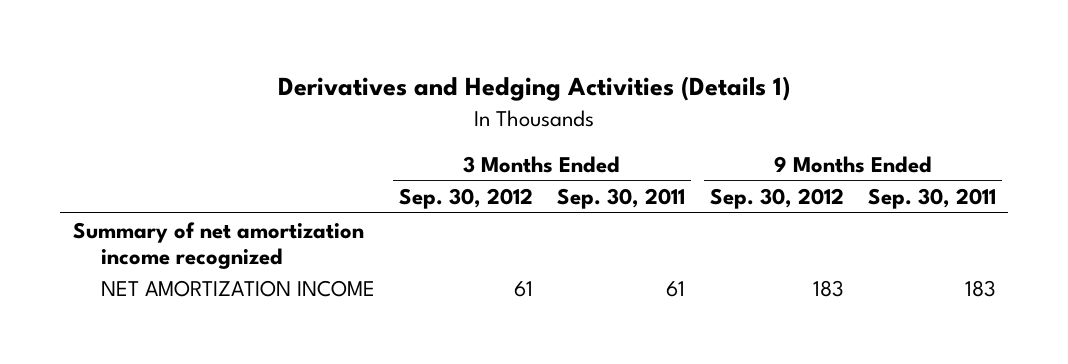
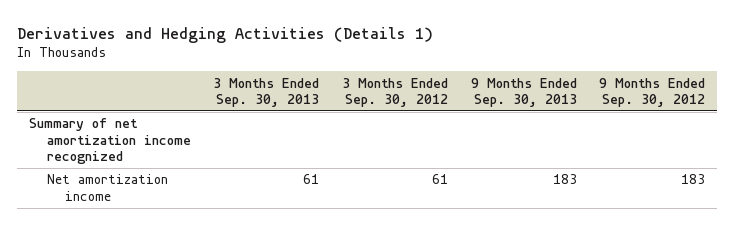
[557,188,686,210] Sep. 30, 2011 -> none
[867,188,996,210] Sep. 30, 2011 -> none
none -> [213,77,320,107] 3 Months Ended Sep. 30, 2013
none -> [470,77,577,107] 9 Months Ended Sep. 30, 2013
[101,279,376,297] NET AMORTIZATION INCOME -> [46,174,168,201] Net amortization income

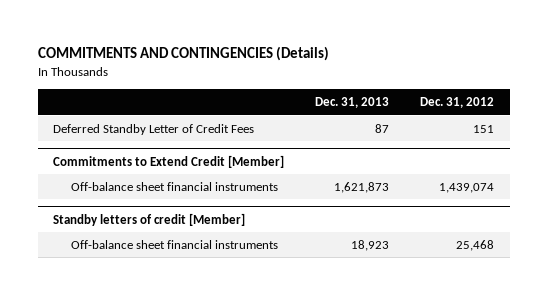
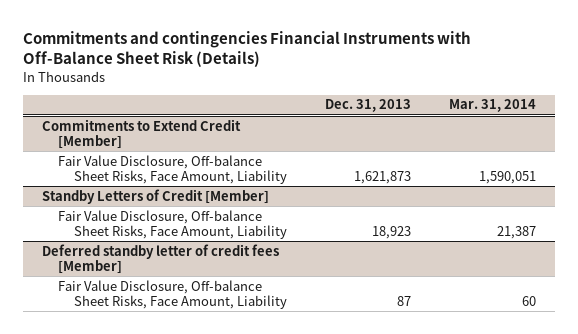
[37,46,329,62] COMMITMENTS AND CONTINGENCIES (Details) -> [23,30,472,68] Commitments and contingencies Financial Instruments with Off-Balance Sheet Risk (Details)
[420,97,495,109] Dec. 31, 2012 -> none
none -> [448,99,536,113] Mar. 31, 2014
[53,123,255,135] Deferred Standby Letter of Credit Fees -> none
[70,181,278,191] Off-balance sheet financial instruments -> [58,154,287,184] Fair Value Disclosure, Off-balance Sheet Risks, Face Amount, Liability
[53,212,246,226] Standby letters of credit [Member] -> [42,188,270,204] Standby Letters of Credit [Member]
[70,239,278,249] Off-balance sheet financial instruments -> [58,209,287,239] Fair Value Disclosure, Off-balance Sheet Risks, Face Amount, Liability
none -> [42,243,280,274] Deferred standby letter of credit fees [Member]
none -> [58,279,287,309] Fair Value Disclosure, Off-balance Sheet Risks, Face Amount, Liability

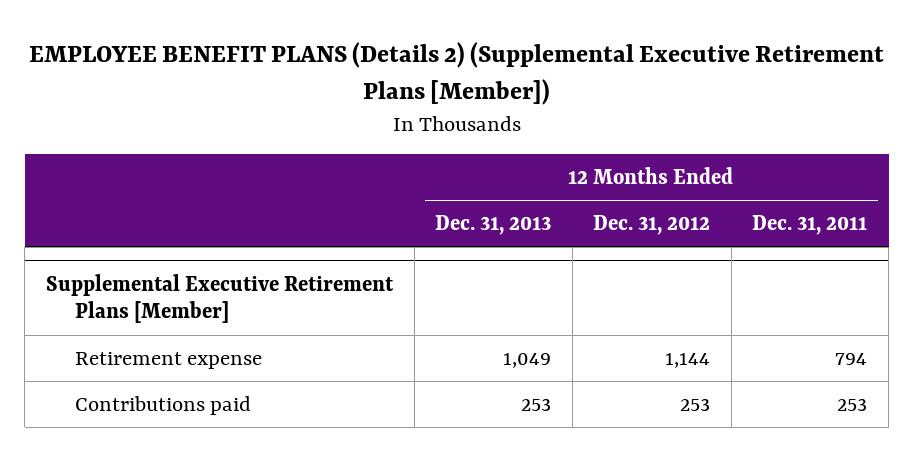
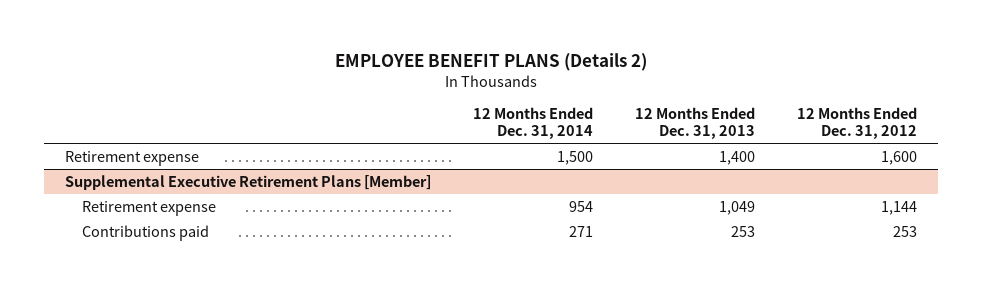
[28,41,884,105] EMPLOYEE BENEFIT PLANS (Details 2) (Supplemental Executive Retirement Plans [Member]) -> [335,52,648,71] EMPLOYEE BENEFIT PLANS (Details 2)
[752,215,868,236] Dec. 31, 2011 -> none
none -> [473,107,594,139] 12 Months Ended Dec. 31, 2014
none -> [65,150,200,166] Retirement expense

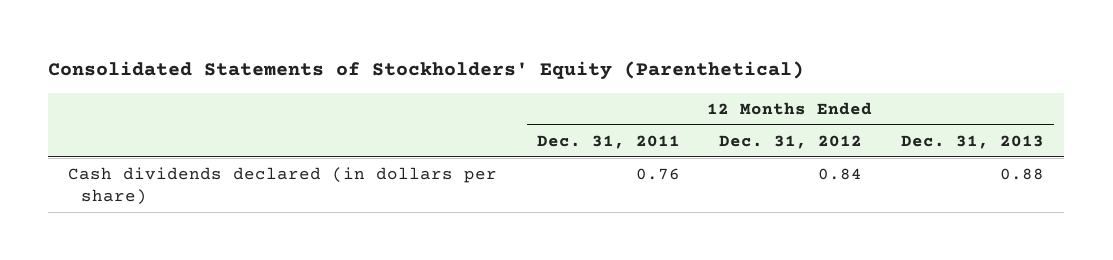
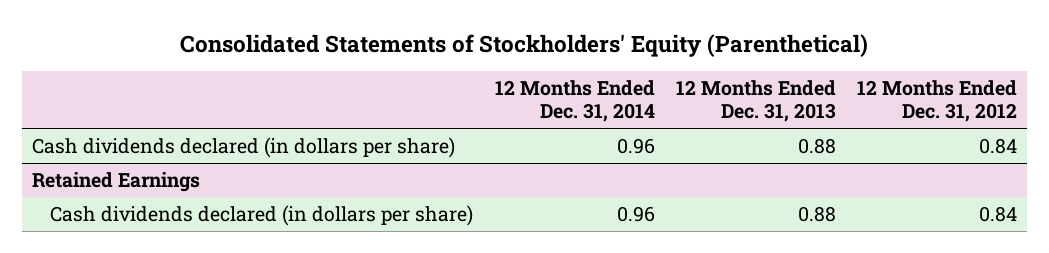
[536,134,680,149] Dec. 31, 2011 -> none
none -> [494,80,655,123] 12 Months Ended Dec. 31, 2014
none -> [32,172,201,193] Retained Earnings
none -> [50,205,474,227] Cash dividends declared (in dollars per share)

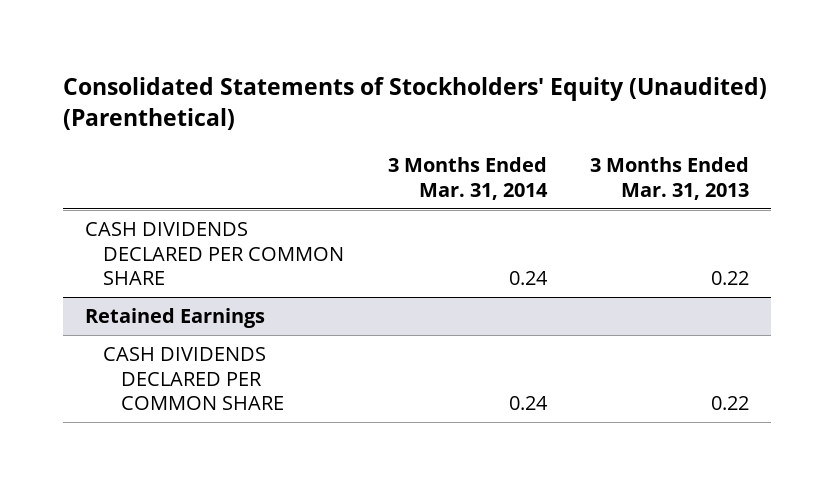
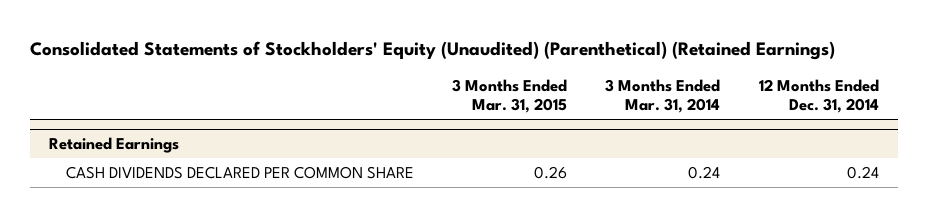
[63,76,768,131] Consolidated Statements of Stockholders' Equity (Unaudited) (Parenthetical) -> [29,40,835,60] Consolidated Statements of Stockholders' Equity (Unaudited) (Parenthetical) (Retained Earnings)
[590,157,750,200] 3 Months Ended Mar. 31, 2013 -> none
none -> [452,79,568,114] 3 Months Ended Mar. 31, 2015
none -> [758,79,879,114] 12 Months Ended Dec. 31, 2014
[85,221,345,286] CASH DIVIDENDS DECLARED PER COMMON SHARE -> none

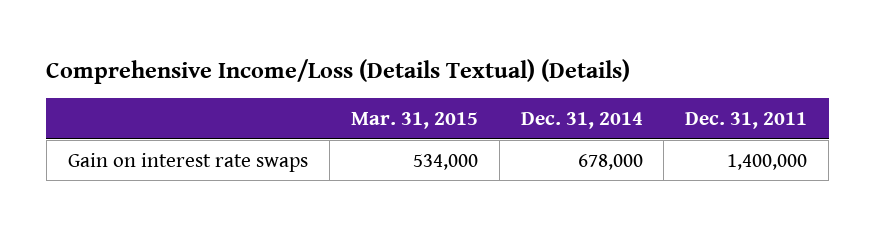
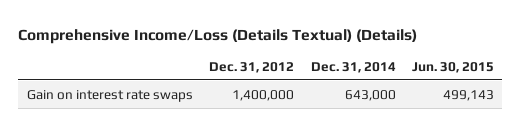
[350,112,478,130] Mar. 31, 2015 -> none
[685,112,808,130] Dec. 31, 2011 -> none
none -> [209,61,295,73] Dec. 31, 2012
none -> [412,61,495,73] Jun. 30, 2015
[577,153,643,170] 678,000 -> [344,89,396,101] 643,000

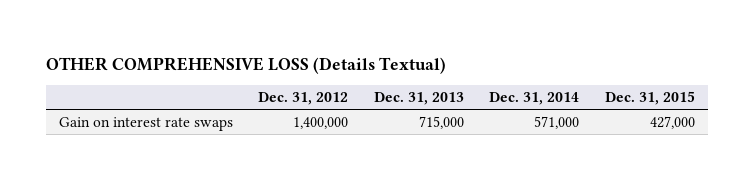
[18,28,418,44] Comprehensive Income/Loss (Details Textual) (Details) -> [46,56,447,74] OTHER COMPREHENSIVE LOSS (Details Textual)
[412,61,495,73] Jun. 30, 2015 -> none
none -> [373,92,464,106] Dec. 31, 2013
none -> [604,91,695,106] Dec. 31, 2015
[344,89,396,101] 643,000 -> [534,116,580,130] 571,000

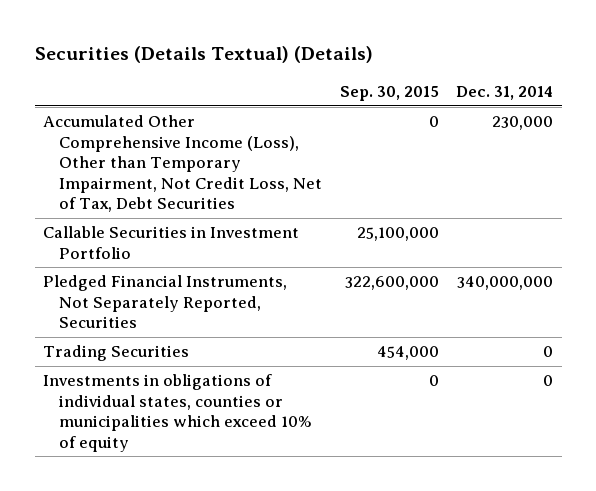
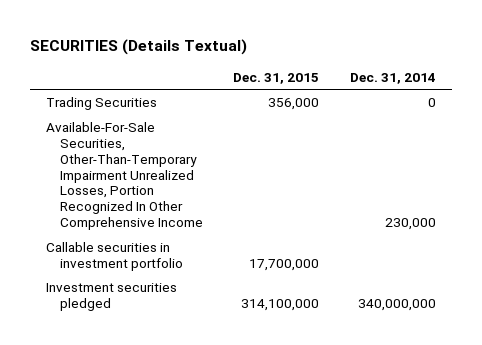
[34,46,373,64] Securities (Details Textual) (Details) -> [30,39,248,56] SECURITIES (Details Textual)
[339,86,439,102] Sep. 30, 2015 -> none
none -> [233,72,320,84] Dec. 31, 2015
[43,115,323,213] Accumulated Other Comprehensive Income (Loss), Other than Temporary Impairment, Not Credit Loss, Net of Tax, Debt Securities -> none
[43,226,300,259] Callable Securities in Investment Portfolio -> none
[43,275,288,329] Pledged Financial Instruments, Not Separately Reported, Securities -> none
[43,374,313,452] Investments in obligations of individual states, counties or municipalities which exceed 10% of equity -> none
none -> [45,122,203,231] Available-For-Sale Securities, Other-Than-Temporary Impairment Unrealized Losses, Portion Recognized In Other Comprehensive Income
none -> [45,242,183,271] Callable securities in investment portfolio
none -> [45,283,177,311] Investment securities pledged

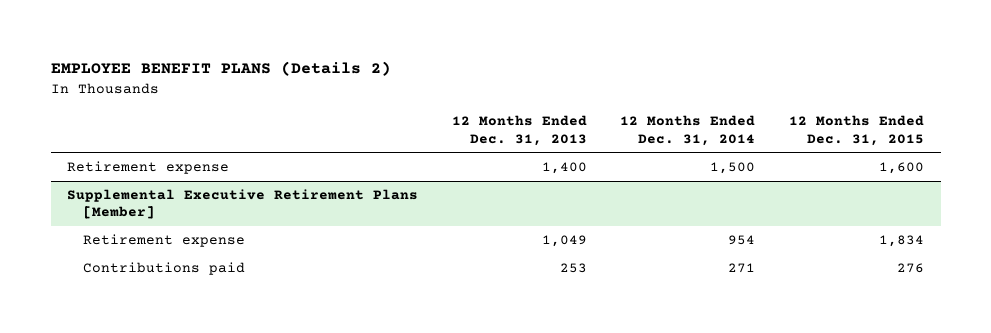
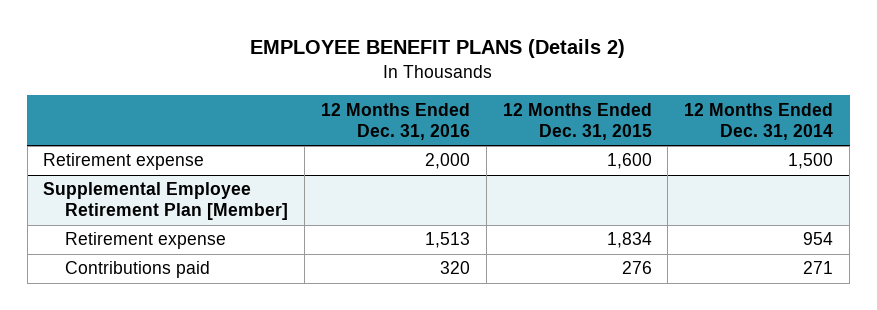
[451,115,587,146] 12 Months Ended Dec. 31, 2013 -> none
none -> [320,102,470,140] 12 Months Ended Dec. 31, 2016
[67,189,419,220] Supplemental Executive Retirement Plans [Member] -> [43,182,288,221] Supplemental Employee Retirement Plan [Member]

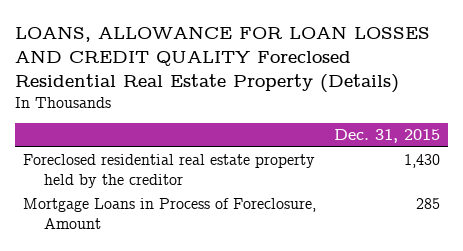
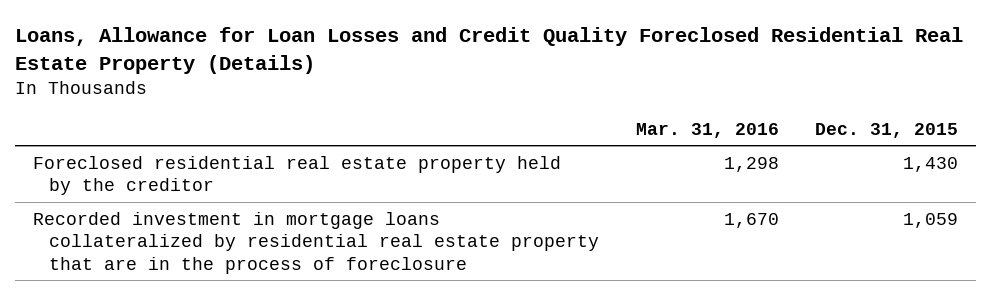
[14,25,430,93] LOANS, ALLOWANCE FOR LOAN LOSSES AND CREDIT QUALITY Foreclosed Residential Real Estate Property (Details) -> [14,27,963,75] Loans, Allowance for Loan Losses and Credit Quality Foreclosed Residential Real Estate Property (Details)
none -> [635,122,779,138] Mar. 31, 2016
[23,198,317,230] Mortgage Loans in Process of Foreclosure, Amount -> [32,211,600,274] Recorded investment in mortgage loans collateralized by residential real estate property that are in the process of foreclosure
[415,198,440,210] 285 -> [903,212,959,228] 1,059

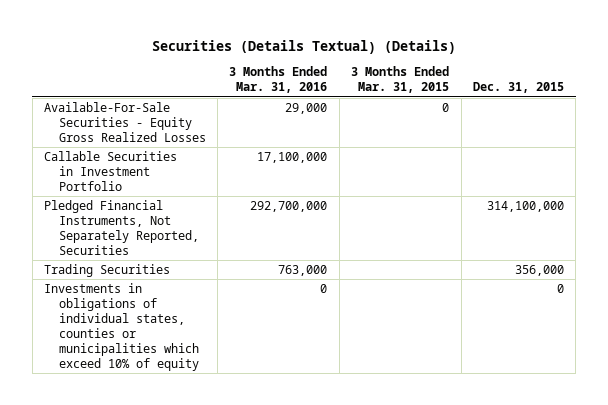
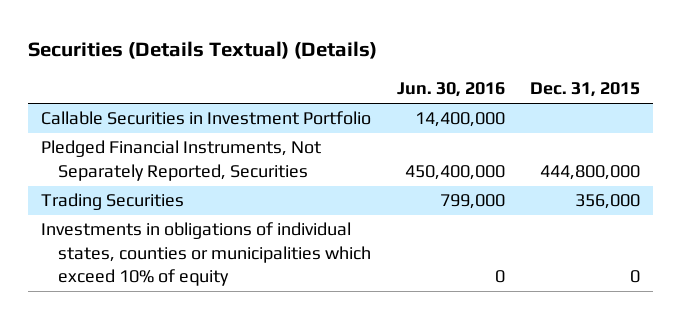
[229,66,328,94] 3 Months Ended Mar. 31, 2016 -> none
[351,66,450,94] 3 Months Ended Mar. 31, 2015 -> none
none -> [396,82,505,98] Jun. 30, 2016
[44,101,206,142] Available-For-Sale Securities - Equity Gross Realized Losses -> none
[486,200,564,212] 314,100,000 -> [540,164,641,180] 444,800,000

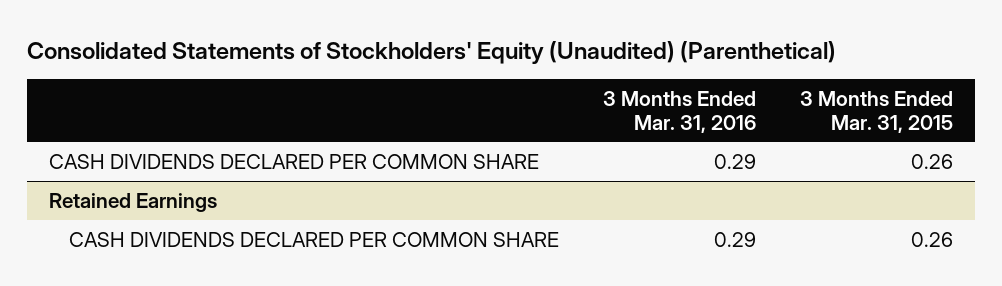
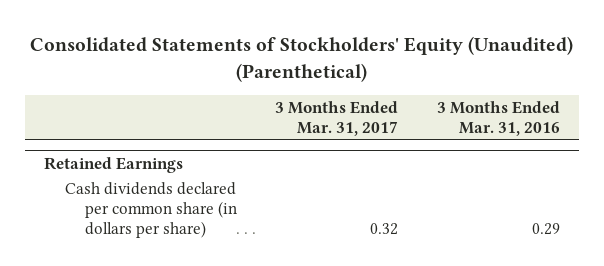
[800,90,954,133] 3 Months Ended Mar. 31, 2015 -> none
none -> [275,100,399,136] 3 Months Ended Mar. 31, 2017
[49,153,540,169] CASH DIVIDENDS DECLARED PER COMMON SHARE -> none
[69,231,560,247] CASH DIVIDENDS DECLARED PER COMMON SHARE -> [64,182,237,238] Cash dividends declared per common share (in dollars per share)

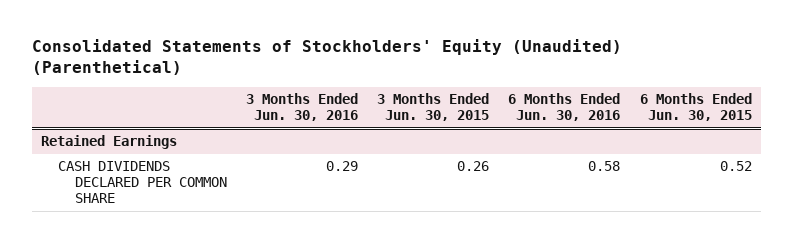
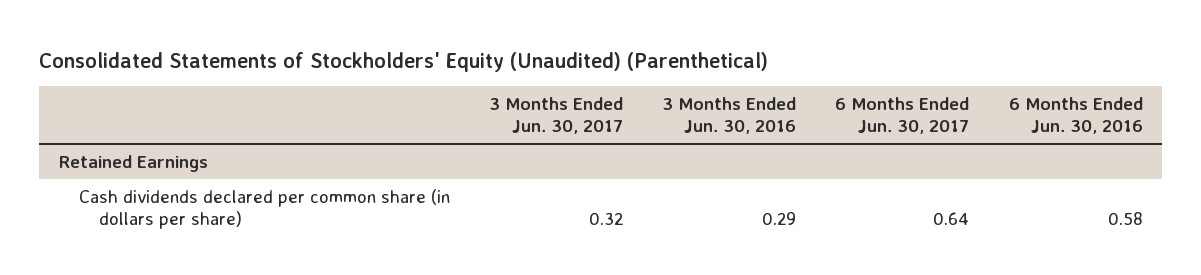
[377,93,490,122] 3 Months Ended Jun. 30, 2015 -> none
[639,93,752,122] 6 Months Ended Jun. 30, 2015 -> none
none -> [489,96,624,135] 3 Months Ended Jun. 30, 2017
none -> [835,96,970,135] 6 Months Ended Jun. 30, 2017
[57,161,227,204] CASH DIVIDENDS DECLARED PER COMMON SHARE -> [79,188,451,230] Cash dividends declared per common share (in dollars per share)

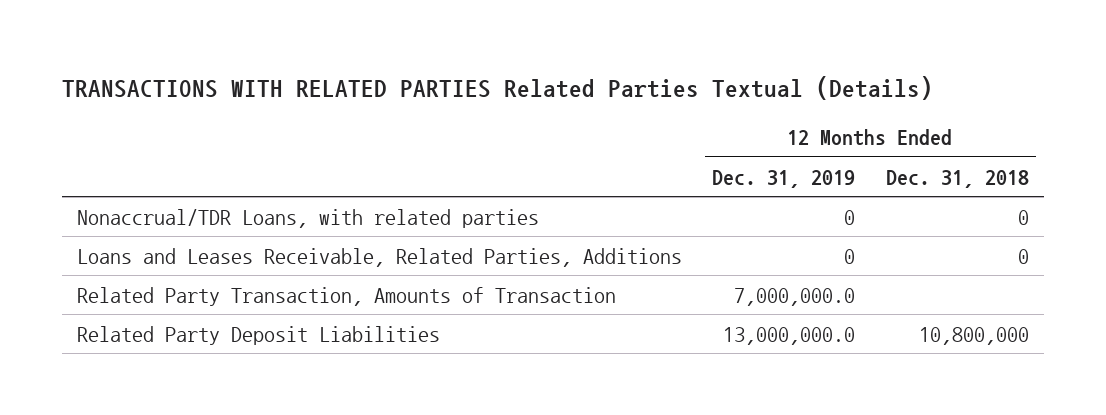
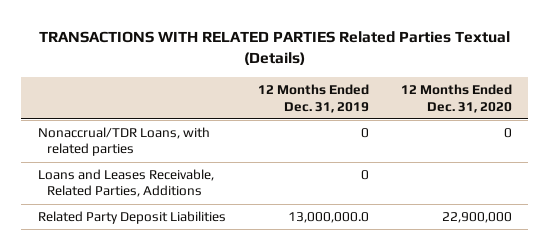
[885,169,1029,188] Dec. 31, 2018 -> none
none -> [400,83,512,113] 12 Months Ended Dec. 31, 2020
[76,286,616,306] Related Party Transaction, Amounts of Transaction -> none

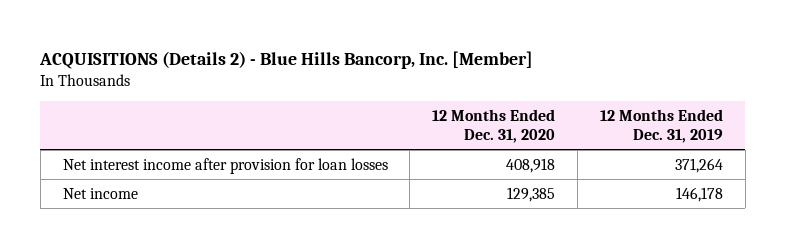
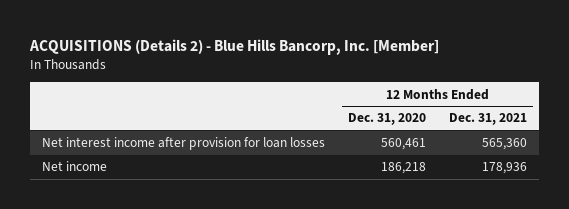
[599,108,723,144] 12 Months Ended Dec. 31, 2019 -> none
none -> [449,113,528,126] Dec. 31, 2021
[506,157,556,173] 408,918 -> [381,138,427,151] 560,461
[507,186,556,202] 129,385 -> [381,162,427,175] 186,218

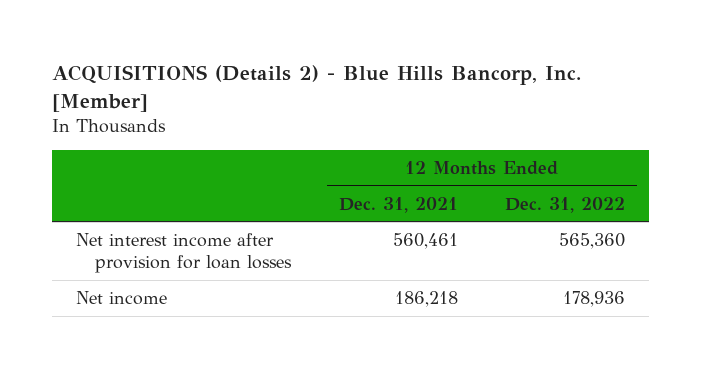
[348,113,427,126] Dec. 31, 2020 -> none
none -> [505,196,626,213] Dec. 31, 2022
[482,138,528,151] 565,360 -> [392,233,458,250] 560,461
[482,162,528,175] 178,936 -> [394,291,458,308] 186,218

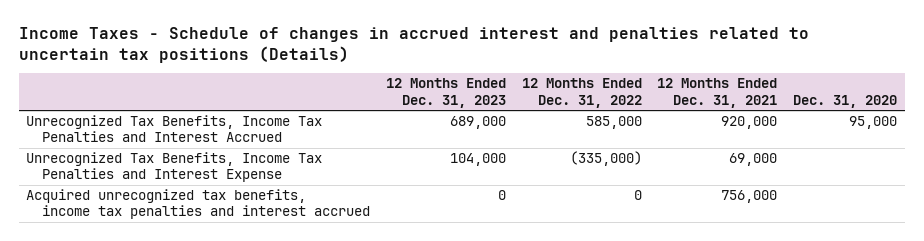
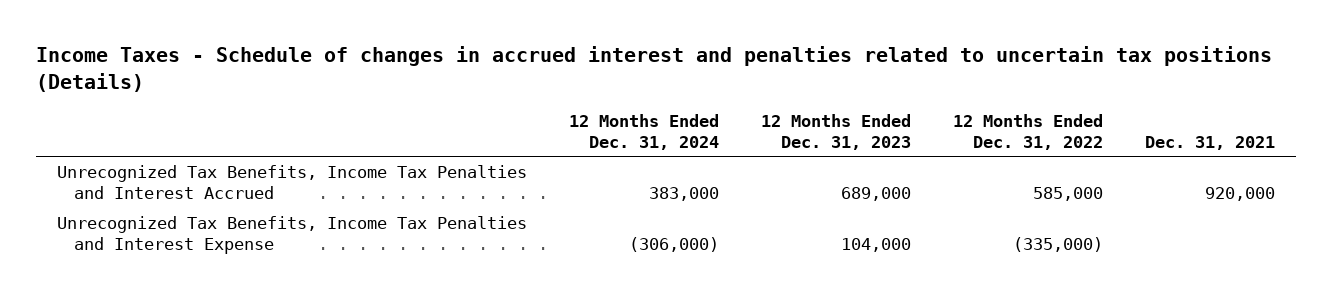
[657,78,778,108] 12 Months Ended Dec. 31, 2021 -> none
[793,94,898,108] Dec. 31, 2020 -> none
none -> [568,113,719,150] 12 Months Ended Dec. 31, 2024
none -> [1144,135,1275,150] Dec. 31, 2021
[26,189,371,220] Acquired unrecognized tax benefits, income tax penalties and interest accrued -> none

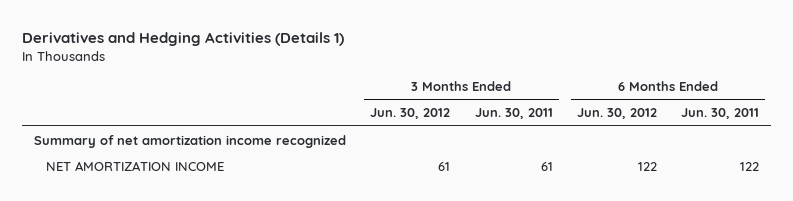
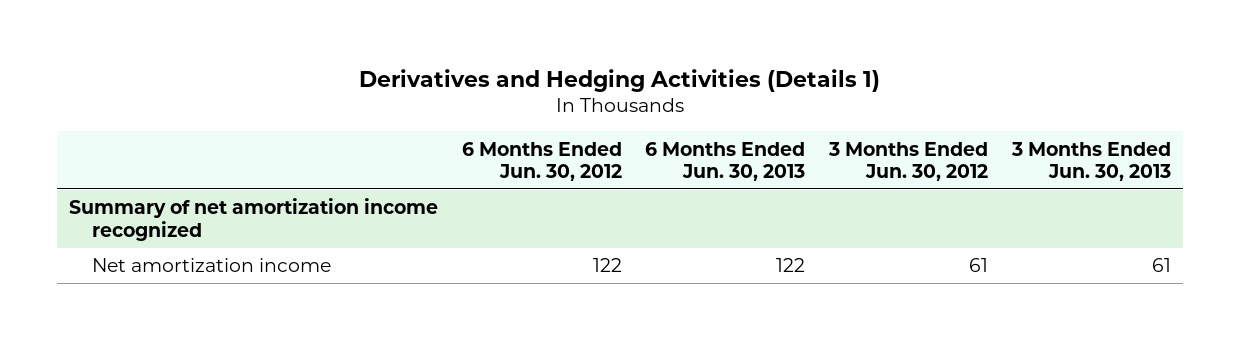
[474,108,553,120] Jun. 30, 2011 -> none
[680,108,759,120] Jun. 30, 2011 -> none
none -> [645,141,806,182] 6 Months Ended Jun. 30, 2013
none -> [1010,141,1171,182] 3 Months Ended Jun. 30, 2013
[46,160,225,171] NET AMORTIZATION INCOME -> [92,258,332,273] Net amortization income

